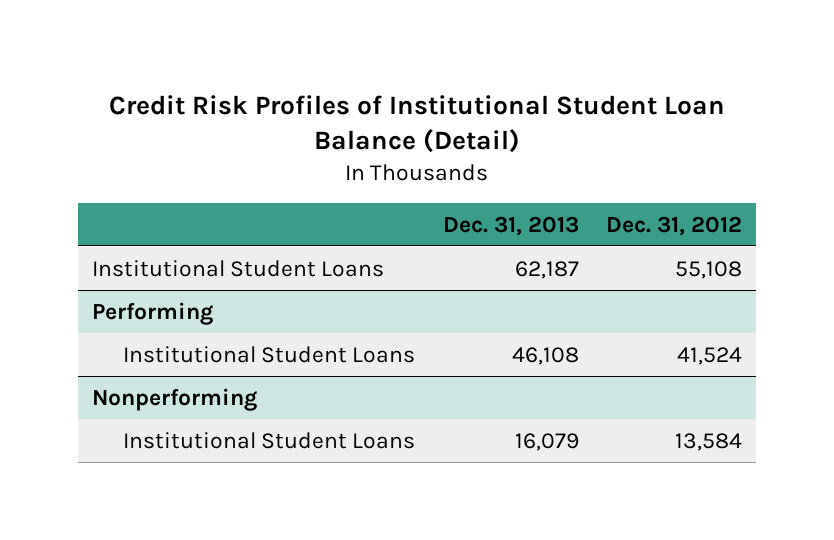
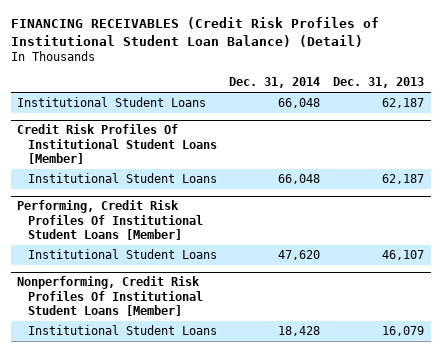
[109,94,726,154] Credit Risk Profiles of Institutional Student Loan Balance (Detail) -> [10,17,379,47] FINANCING RECEIVABLES (Credit Risk Profiles of Institutional Student Loan Balance) (Detail)
[606,215,743,236] Dec. 31, 2012 -> none
none -> [229,77,321,89] Dec. 31, 2014
[91,301,213,325] Performing -> none
[91,387,257,411] Nonperforming -> none
none -> [16,124,217,165] Credit Risk Profiles Of Institutional Student Loans [Member]
[511,346,579,365] 46,108 -> [382,173,425,184] 62,187
none -> [16,200,203,241] Performing, Credit Risk Profiles Of Institutional Student Loans [Member]
none -> [27,248,217,259] Institutional Student Loans
none -> [16,276,203,317] Nonperforming, Credit Risk Profiles Of Institutional Student Loans [Member]

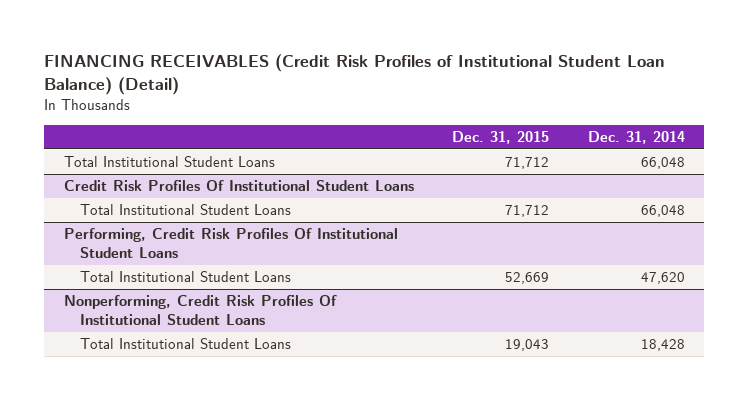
[333,77,425,89] Dec. 31, 2013 -> none
none -> [452,130,550,144] Dec. 31, 2015
[16,96,206,107] Institutional Student Loans -> [63,156,275,168] Total Institutional Student Loans
[16,124,217,165] Credit Risk Profiles Of Institutional Student Loans [Member] -> [63,180,414,192] Credit Risk Profiles Of Institutional Student Loans
[27,172,217,183] Institutional Student Loans -> [79,204,291,216] Total Institutional Student Loans
[16,200,203,241] Performing, Credit Risk Profiles Of Institutional Student Loans [Member] -> [63,228,398,259] Performing, Credit Risk Profiles Of Institutional Student Loans
[27,248,217,259] Institutional Student Loans -> [79,271,291,283] Total Institutional Student Loans
[16,276,203,317] Nonperforming, Credit Risk Profiles Of Institutional Student Loans [Member] -> [63,295,337,326] Nonperforming, Credit Risk Profiles Of Institutional Student Loans
[27,324,217,335] Institutional Student Loans -> [79,338,291,350] Total Institutional Student Loans

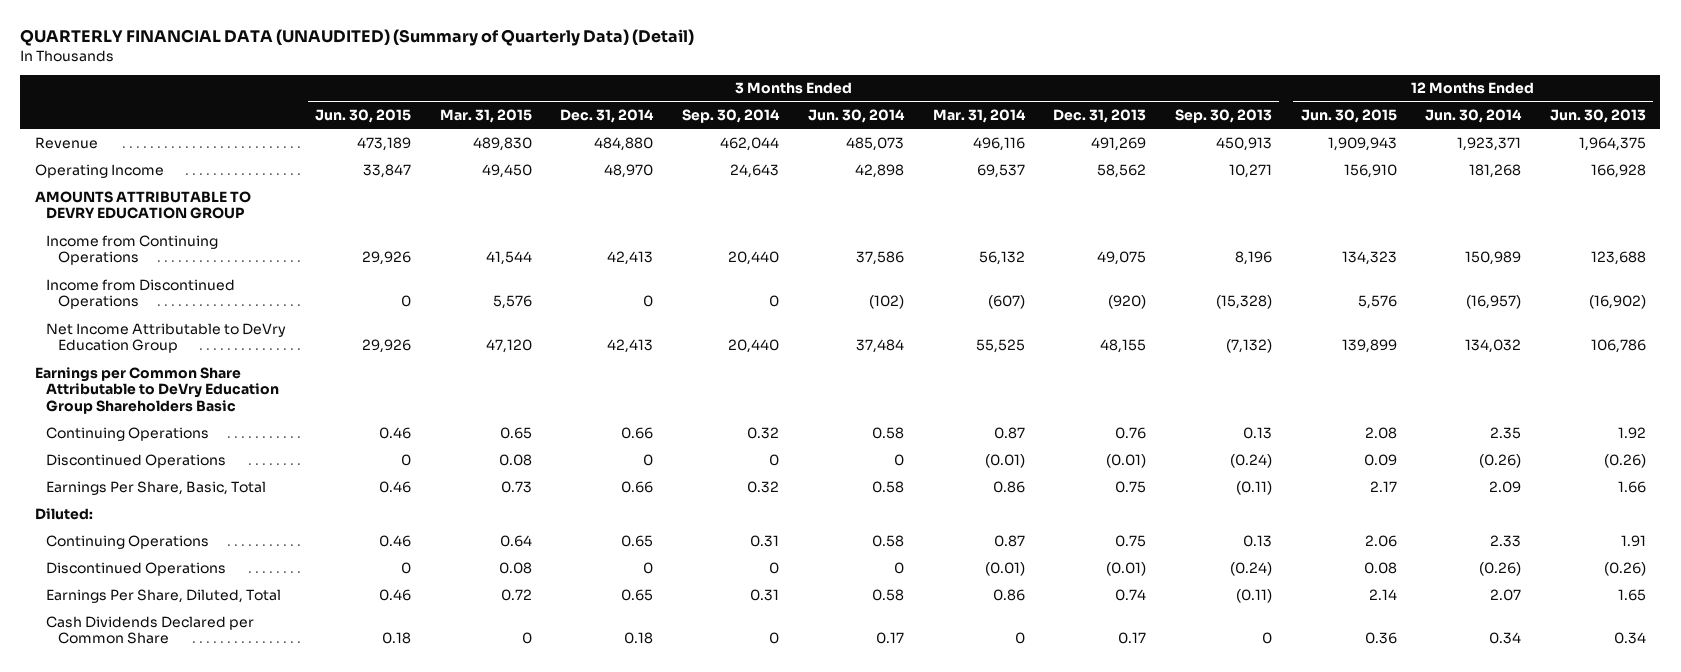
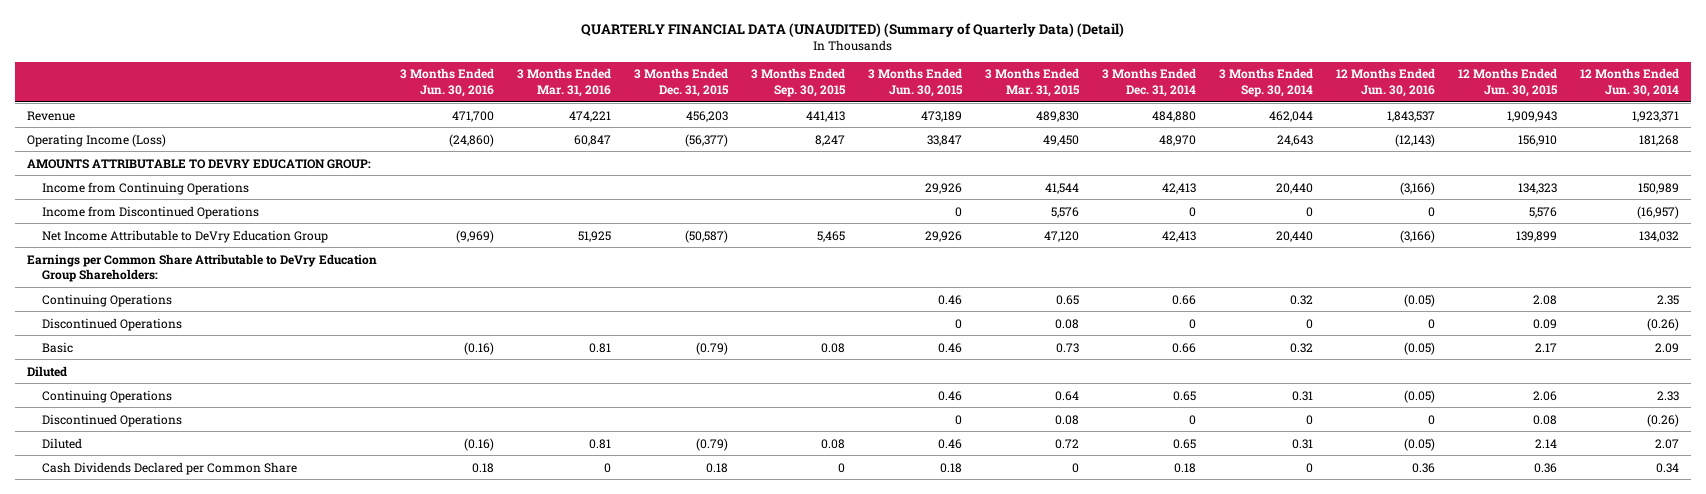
[807,109,905,124] Jun. 30, 2014 -> none
[932,109,1026,124] Mar. 31, 2014 -> none
[1053,109,1147,124] Dec. 31, 2013 -> none
[1174,109,1272,124] Sep. 30, 2013 -> none
[1550,109,1647,124] Jun. 30, 2013 -> none
none -> [399,68,494,97] 3 Months Ended Jun. 30, 2016
none -> [516,68,611,97] 3 Months Ended Mar. 31, 2016
none -> [633,68,729,97] 3 Months Ended Dec. 31, 2015
none -> [750,68,846,97] 3 Months Ended Sep. 30, 2015
none -> [1336,68,1436,97] 12 Months Ended Jun. 30, 2016
[34,163,164,178] Operating Income -> [26,133,166,147] Operating Income (Loss)
[34,190,251,220] AMOUNTS ATTRIBUTABLE TO DEVRY EDUCATION GROUP -> [26,158,371,169] AMOUNTS ATTRIBUTABLE TO DEVRY EDUCATION GROUP:
[34,366,280,415] Earnings per Common Share Attributable to DeVry Education Group Shareholders Basic -> [26,253,377,282] Earnings per Common Share Attributable to DeVry Education Group Shareholders:
[46,480,267,495] Earnings Per Share, Basic, Total -> [42,341,74,353] Basic
[34,507,93,520] Diluted: -> [26,365,67,377] Diluted
[46,588,282,603] Earnings Per Share, Diluted, Total -> [42,437,83,449] Diluted

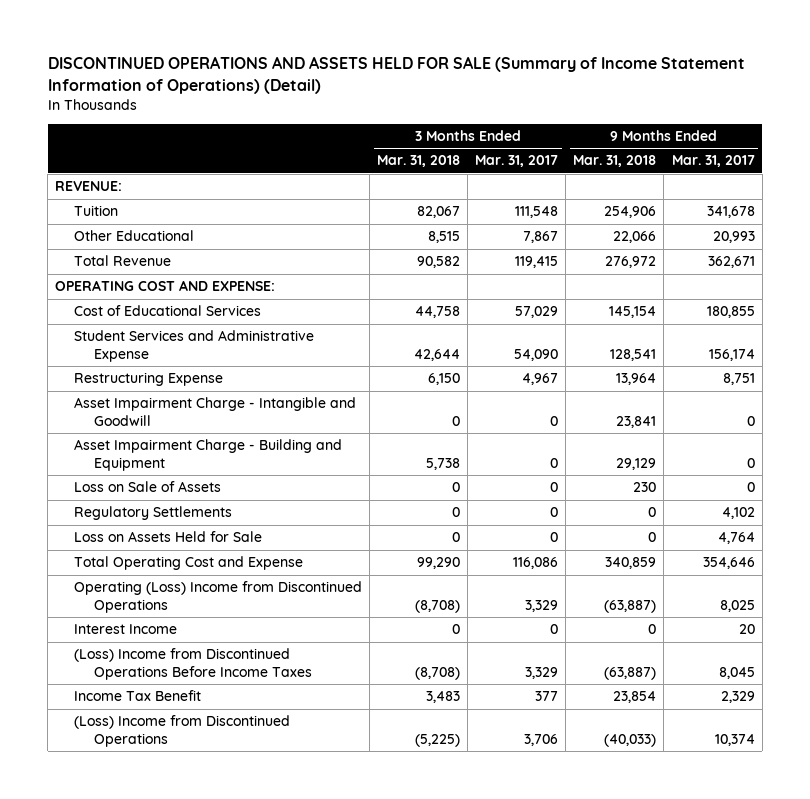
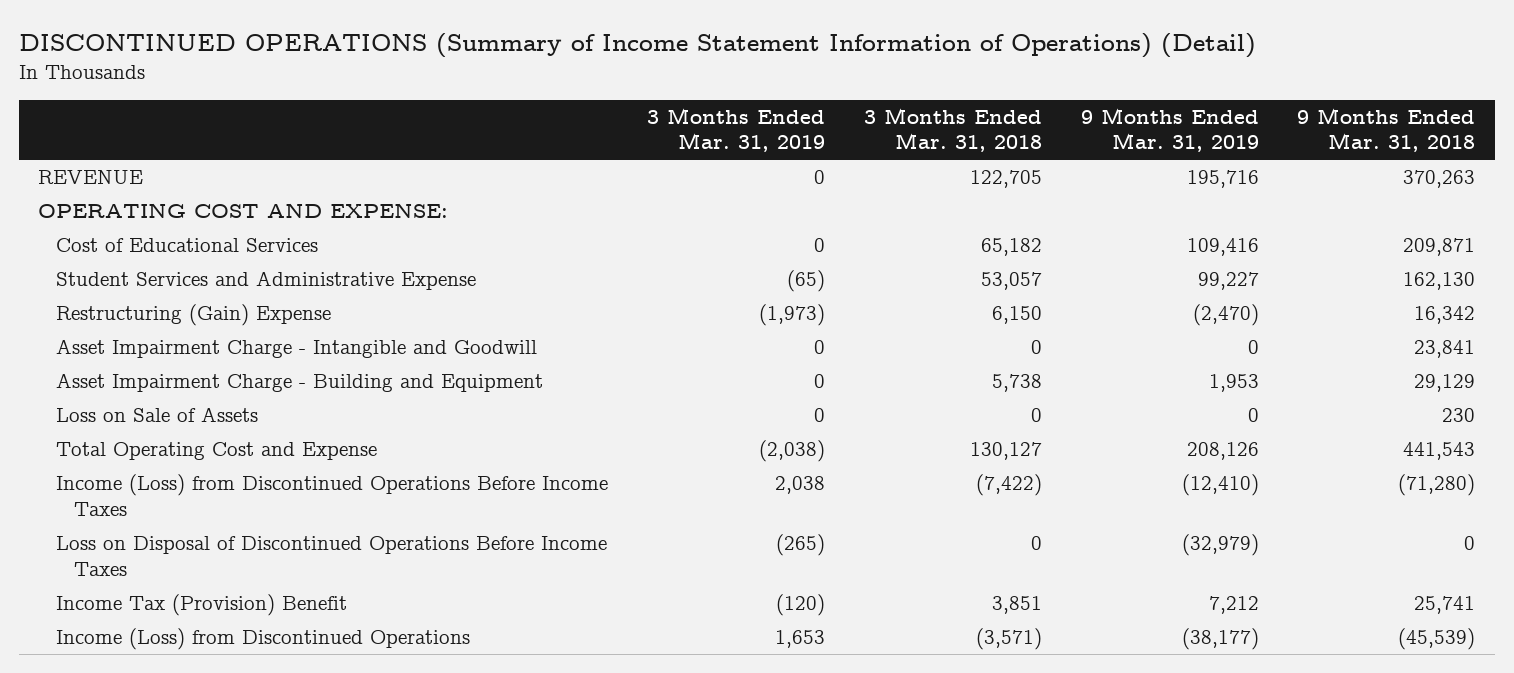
[47,56,745,94] DISCONTINUED OPERATIONS AND ASSETS HELD FOR SALE (Summary of Income Statement Information of Operations) (Detail) -> [18,33,1256,59] DISCONTINUED OPERATIONS (Summary of Income Statement Information of Operations) (Detail)
[475,155,559,168] Mar. 31, 2017 -> none
[671,155,755,168] Mar. 31, 2017 -> none
none -> [647,107,826,153] 3 Months Ended Mar. 31, 2019
none -> [1080,107,1259,153] 9 Months Ended Mar. 31, 2019
[55,181,123,192] REVENUE: -> none
[74,205,119,217] Tuition -> none
[74,230,195,242] Other Educational -> none
[74,255,172,267] Total Revenue -> [38,170,144,185] REVENUE
[417,256,461,269] 90,582 -> [969,170,1042,189] 122,705
[605,256,657,269] 276,972 -> [1403,170,1476,189] 370,263
[415,306,461,319] 44,758 -> [980,238,1042,257] 65,182
[609,306,657,319] 145,154 -> [1403,238,1476,257] 209,871
[414,348,461,361] 42,644 -> [980,272,1042,291] 53,057
[610,348,657,361] 128,541 -> [1403,272,1476,291] 162,130
[74,372,224,387] Restructuring Expense -> [56,304,332,327] Restructuring (Gain) Expense
[616,373,657,386] 13,964 -> [1414,306,1476,325] 16,342
[74,506,233,521] Regulatory Settlements -> none
[74,531,263,543] Loss on Assets Held for Sale -> none
[74,581,363,613] Operating (Loss) Income from Discontinued Operations -> none
[74,624,178,635] Interest Income -> none
[417,557,461,570] 99,290 -> [969,442,1042,461] 130,127
[605,557,657,570] 340,859 -> [1403,442,1476,461] 441,543
[74,648,312,680] (Loss) Income from Discontinued Operations Before Income Taxes -> [56,474,609,516] Income (Loss) from Discontinued Operations Before Income Taxes
[415,666,461,680] (8,708) -> [975,474,1042,497] (7,422)
[604,666,657,680] (63,887) -> [1398,474,1476,497] (71,280)
none -> [56,536,608,576] Loss on Disposal of Discontinued Operations Before Income Taxes
[74,690,202,702] Income Tax Benefit -> [56,594,348,617] Income Tax (Provision) Benefit
[426,691,461,704] 3,483 -> [991,596,1042,615] 3,851
[613,691,657,704] 23,854 -> [1414,596,1476,615] 25,741
[74,715,291,747] (Loss) Income from Discontinued Operations -> [56,628,471,651] Income (Loss) from Discontinued Operations
[415,733,461,747] (5,225) -> [975,628,1042,651] (3,571)
[604,733,657,747] (40,033) -> [1398,628,1476,651] (45,539)

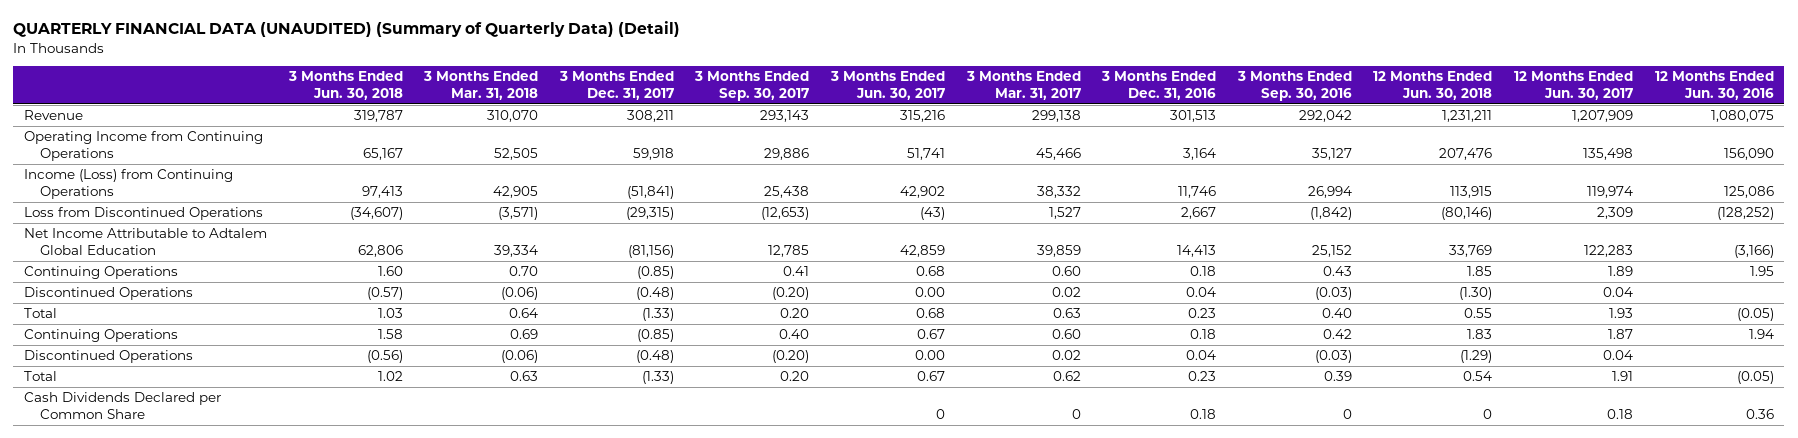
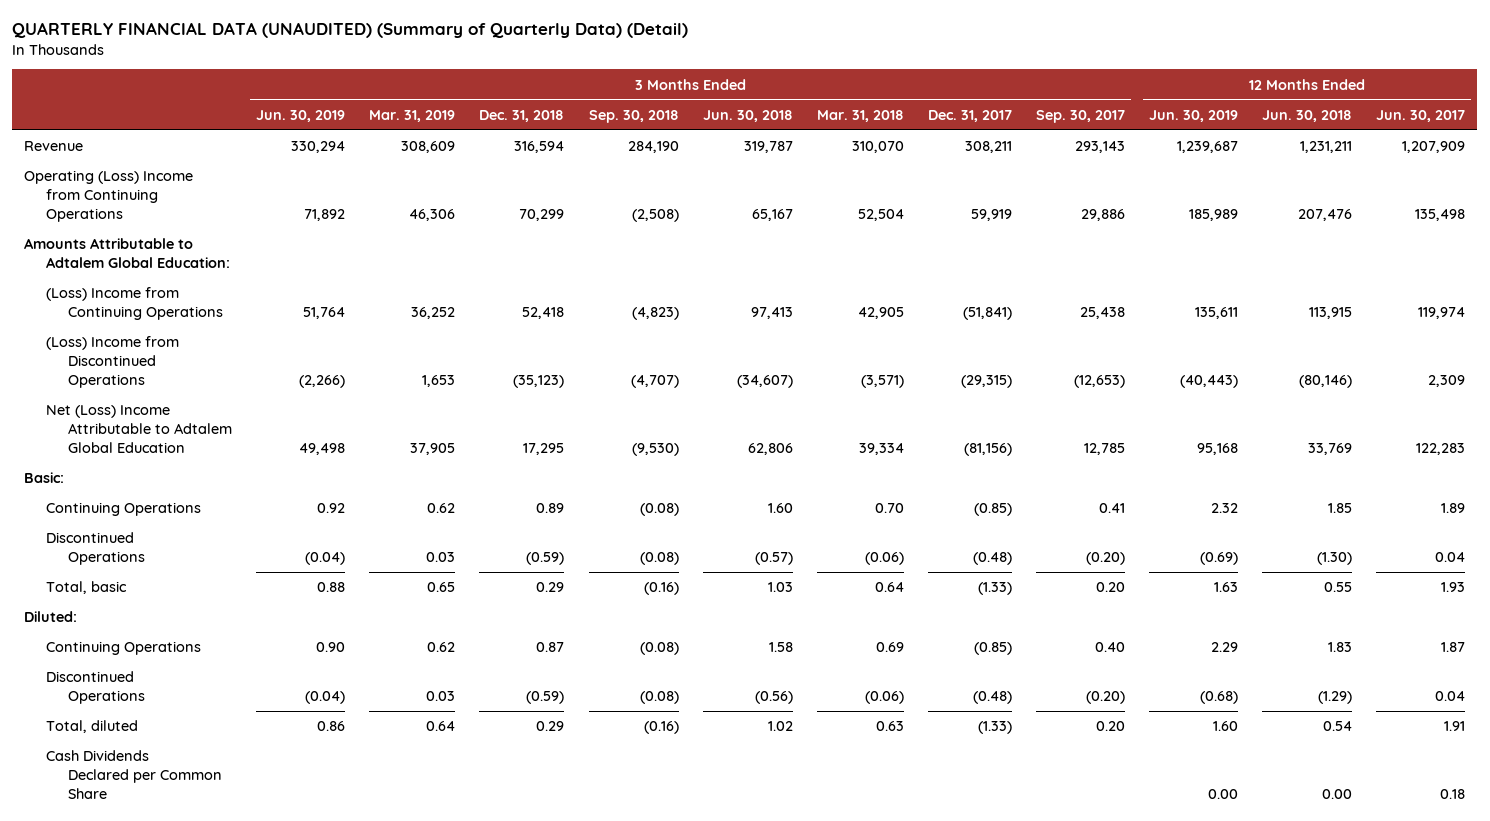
[830,71,946,101] 3 Months Ended Jun. 30, 2017 -> none
[965,71,1081,101] 3 Months Ended Mar. 31, 2017 -> none
[1101,71,1217,101] 3 Months Ended Dec. 31, 2016 -> none
[1236,71,1352,102] 3 Months Ended Sep. 30, 2016 -> none
[1654,71,1774,101] 12 Months Ended Jun. 30, 2016 -> none
none -> [256,109,346,122] Jun. 30, 2019
none -> [369,109,456,122] Mar. 31, 2019
none -> [479,109,565,122] Dec. 31, 2018
none -> [588,109,679,123] Sep. 30, 2018
none -> [1149,109,1239,122] Jun. 30, 2019
[23,131,263,162] Operating Income from Continuing Operations -> [24,170,194,223] Operating (Loss) Income from Continuing Operations
[494,148,539,161] 52,505 -> [857,209,904,222] 52,504
[632,148,674,161] 59,918 -> [970,209,1012,222] 59,919
none -> [24,238,231,269] Amounts Attributable to Adtalem Global Education:
[23,169,233,200] Income (Loss) from Continuing Operations -> [46,287,224,321] (Loss) Income from Continuing Operations
[23,207,263,221] Loss from Discontinued Operations -> [46,336,180,389] (Loss) Income from Discontinued Operations
[23,228,267,256] Net Income Attributable to Adtalem Global Education -> [46,405,233,454] Net (Loss) Income Attributable to Adtalem Global Education
none -> [24,472,65,484] Basic:
[23,308,57,319] Total -> [46,581,128,595] Total, basic
none -> [24,611,78,623] Diluted:
[23,371,57,382] Total -> [46,720,139,734] Total, diluted
[1483,409,1493,420] 0 -> [1322,789,1353,800] 0.00

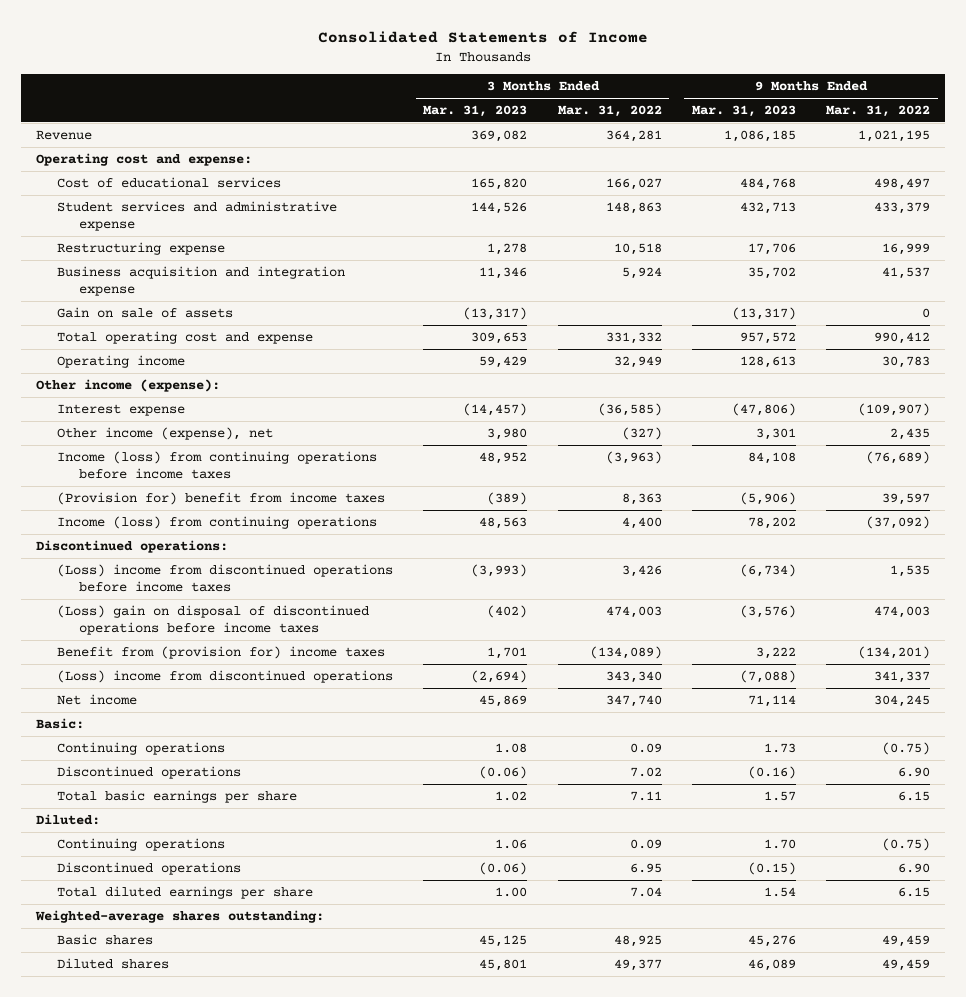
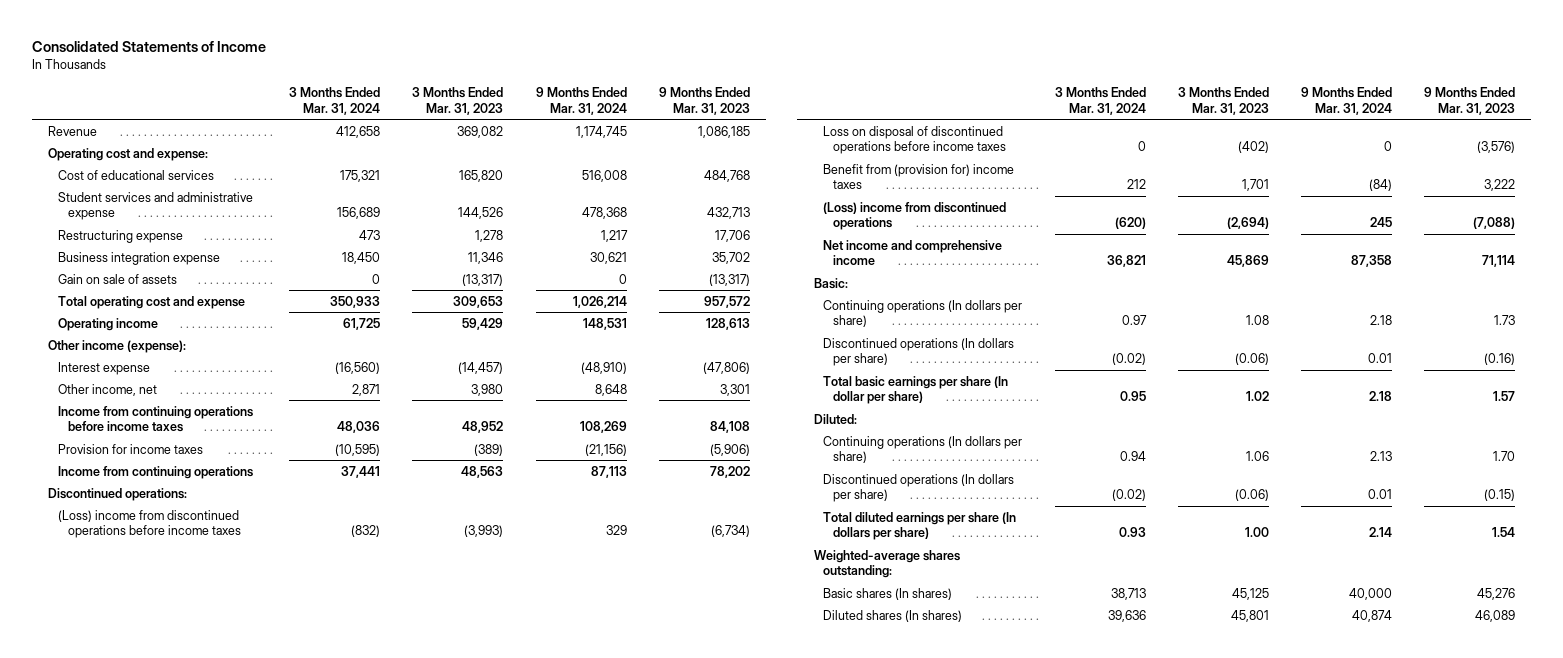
[557,104,662,117] Mar. 31, 2022 -> none
[826,104,931,117] Mar. 31, 2022 -> none
none -> [289,86,381,115] 3 Months Ended Mar. 31, 2024
none -> [535,86,627,115] 9 Months Ended Mar. 31, 2024
[57,265,346,297] Business acquisition and integration expense -> [58,251,221,265] Business integration expense
[57,426,274,440] Other income (expense), net -> [58,383,158,396] Other income, net
[57,450,378,480] Income (loss) from continuing operations before income taxes -> [58,405,254,433] Income from continuing operations before income taxes
[57,491,386,505] (Provision for) benefit from income taxes -> [58,443,204,454] Provision for income taxes
[57,515,378,529] Income (loss) from continuing operations -> [58,465,254,479] Income from continuing operations
[57,604,370,636] (Loss) gain on disposal of discontinued operations before income taxes -> [823,125,1007,155] Loss on disposal of discontinued operations before income taxes
[57,693,138,705] Net income -> [823,239,1003,266] Net income and comprehensive income
[57,741,226,755] Continuing operations -> [823,299,1023,328] Continuing operations (In dollars per share)
[57,765,242,779] Discontinued operations -> [823,337,1015,367] Discontinued operations (In dollars per share)
[57,789,298,803] Total basic earnings per share -> [823,375,1009,405] Total basic earnings per share (In dollar per share)
[57,837,226,851] Continuing operations -> [823,435,1023,464] Continuing operations (In dollars per share)
[57,861,242,875] Discontinued operations -> [823,473,1015,503] Discontinued operations (In dollars per share)
[57,885,314,899] Total diluted earnings per share -> [823,511,1017,541] Total diluted earnings per share (In dollars per share)
[57,933,154,945] Basic shares -> [823,587,953,600] Basic shares (In shares)
[57,957,170,969] Diluted shares -> [823,609,963,622] Diluted shares (In shares)

